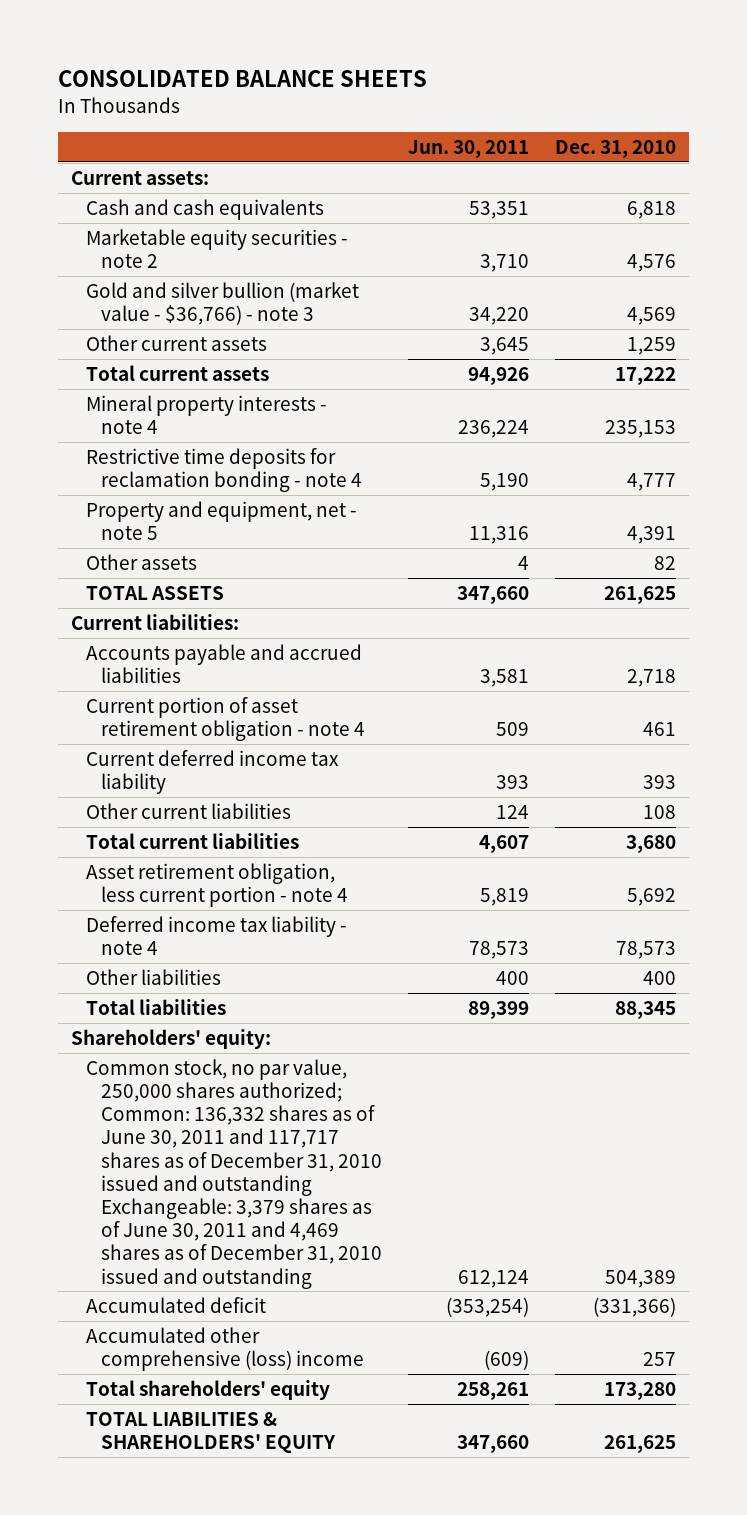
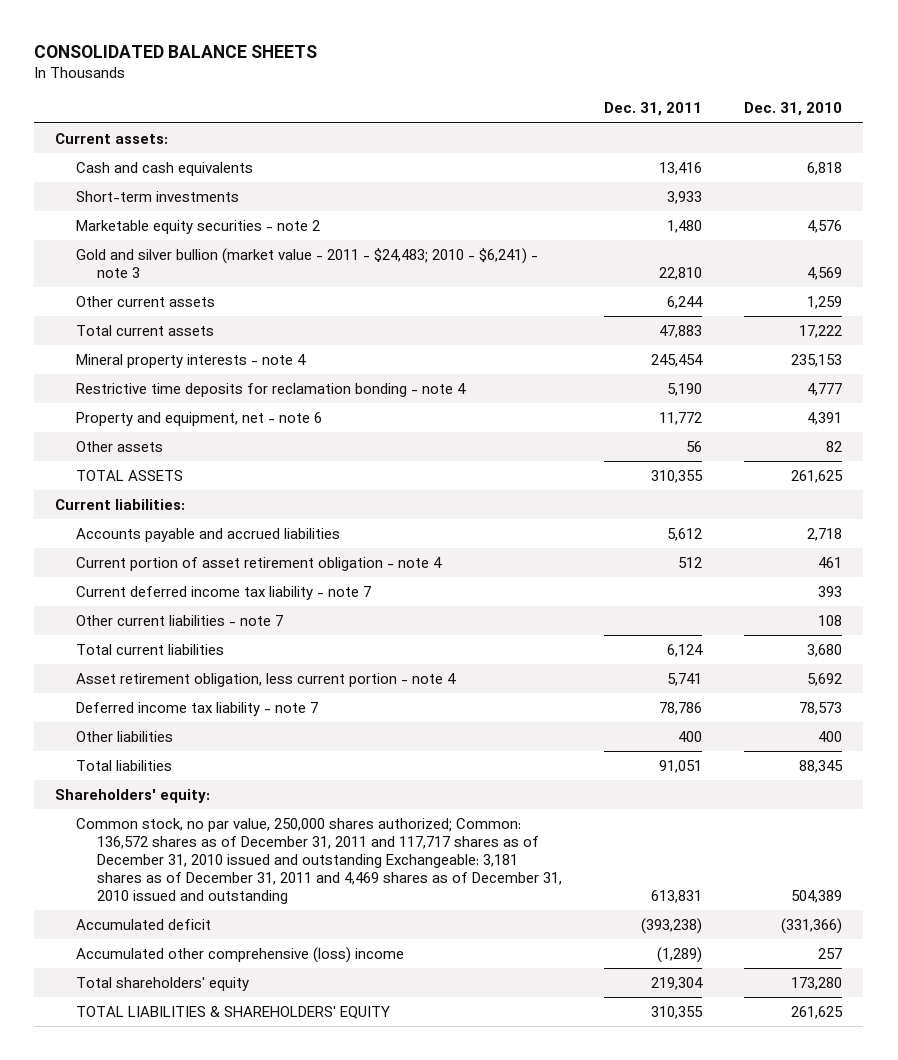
[408,139,530,158] Jun. 30, 2011 -> none
none -> [604,102,703,117] Dec. 31, 2011
none -> [76,191,240,203] Short-term investments
[85,281,359,325] Gold and silver bullion (market value - $36,766) - note 3 -> [76,248,539,279] Gold and silver bullion (market value - 2011 - $24,483; 2010 - $6,241) - note 3
[85,500,357,540] Property and equipment, net - note 5 -> [76,412,323,427] Property and equipment, net - note 6
[85,749,339,794] Current deferred income tax liability -> [76,586,372,601] Current deferred income tax liability - note 7
[85,802,291,819] Other current liabilities -> [76,615,284,627] Other current liabilities - note 7
[85,915,347,955] Deferred income tax liability - note 4 -> [76,702,319,717] Deferred income tax liability - note 7
[85,1058,383,1289] Common stock, no par value, 250,000 shares authorized; Common: 136,332 shares as of June 30, 2011 and 117,717 shares as of December 31, 2010 issued and outstanding Exchangeable: 3,379 shares as of June 30, 2011 and 4,469 shares as of December 31, 2010 issued and outstanding -> [76,818,563,905] Common stock, no par value, 250,000 shares authorized; Common: 136,572 shares as of December 31, 2011 and 117,717 shares as of December 31, 2010 issued and outstanding Exchangeable: 3,181 shares as of December 31, 2011 and 4,469 shares as of December 31, 2010 issued and outstanding

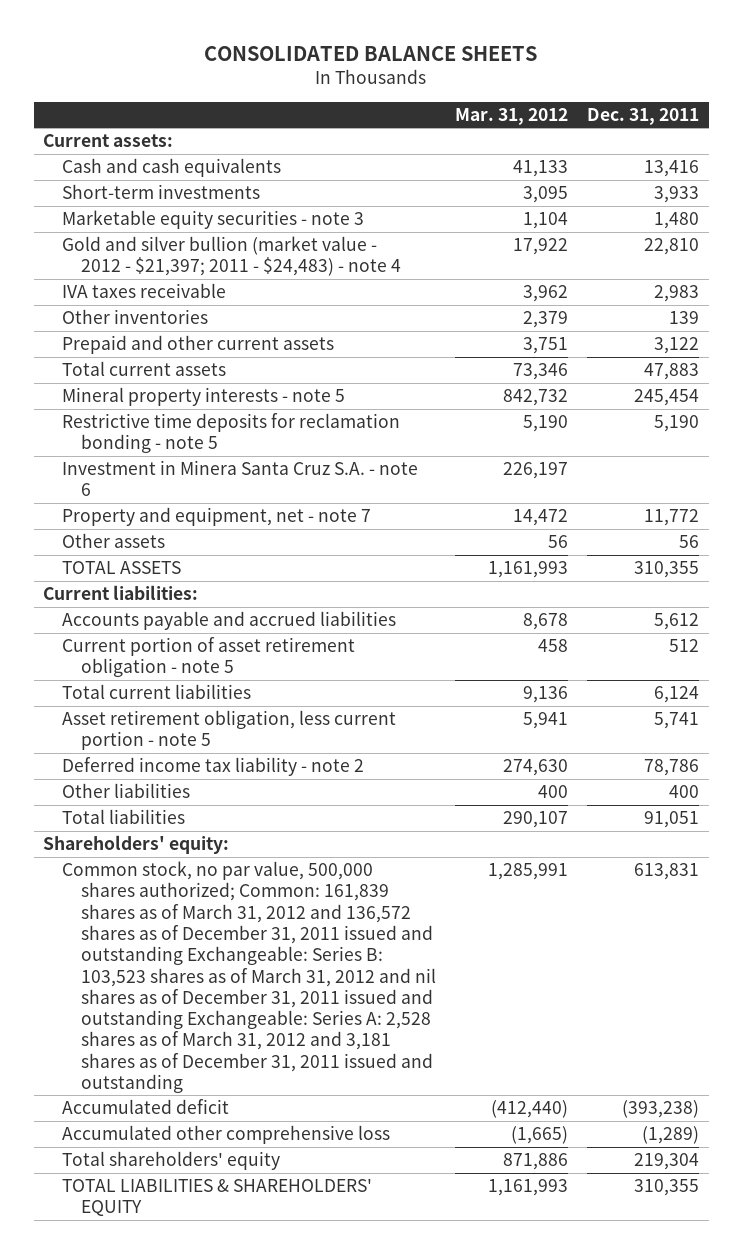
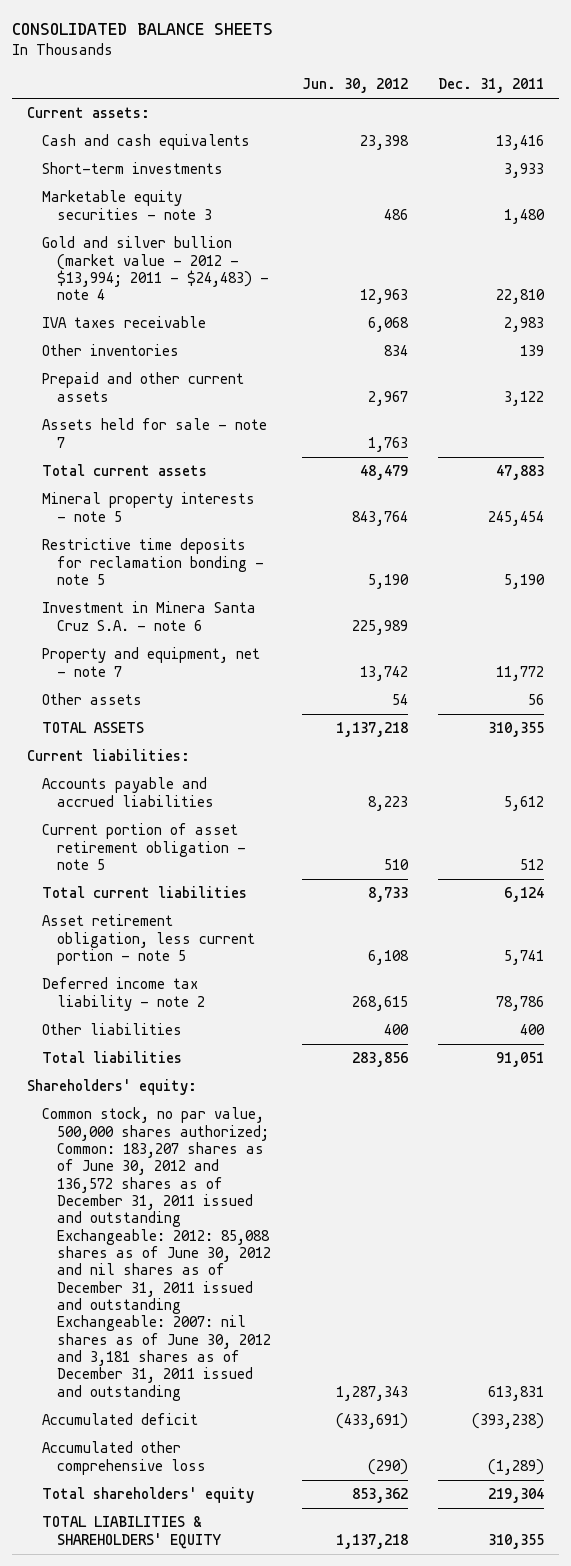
[455,107,569,125] Mar. 31, 2012 -> none
none -> [301,78,408,94] Jun. 30, 2012
[62,236,402,277] Gold and silver bullion (market value - 2012 - $21,397; 2011 - $24,483) - note 4 -> [42,236,270,301] Gold and silver bullion (market value - 2012 - $13,994; 2011 - $24,483) - note 4
none -> [42,418,268,448] Assets held for sale - note 7
[62,861,437,1093] Common stock, no par value, 500,000 shares authorized; Common: 161,839 shares as of March 31, 2012 and 136,572 shares as of December 31, 2011 issued and outstanding Exchangeable: Series B: 103,523 shares as of March 31, 2012 and nil shares as of December 31, 2011 issued and outstanding Exchangeable: Series A: 2,528 shares as of March 31, 2012 and 3,181 shares as of December 31, 2011 issued and outstanding -> [42,1107,272,1401] Common stock, no par value, 500,000 shares authorized; Common: 183,207 shares as of June 30, 2012 and 136,572 shares as of December 31, 2011 issued and outstanding Exchangeable: 2012: 85,088 shares as of June 30, 2012 and nil shares as of December 31, 2011 issued and outstanding Exchangeable: 2007: nil shares as of June 30, 2012 and 3,181 shares as of December 31, 2011 issued and outstanding

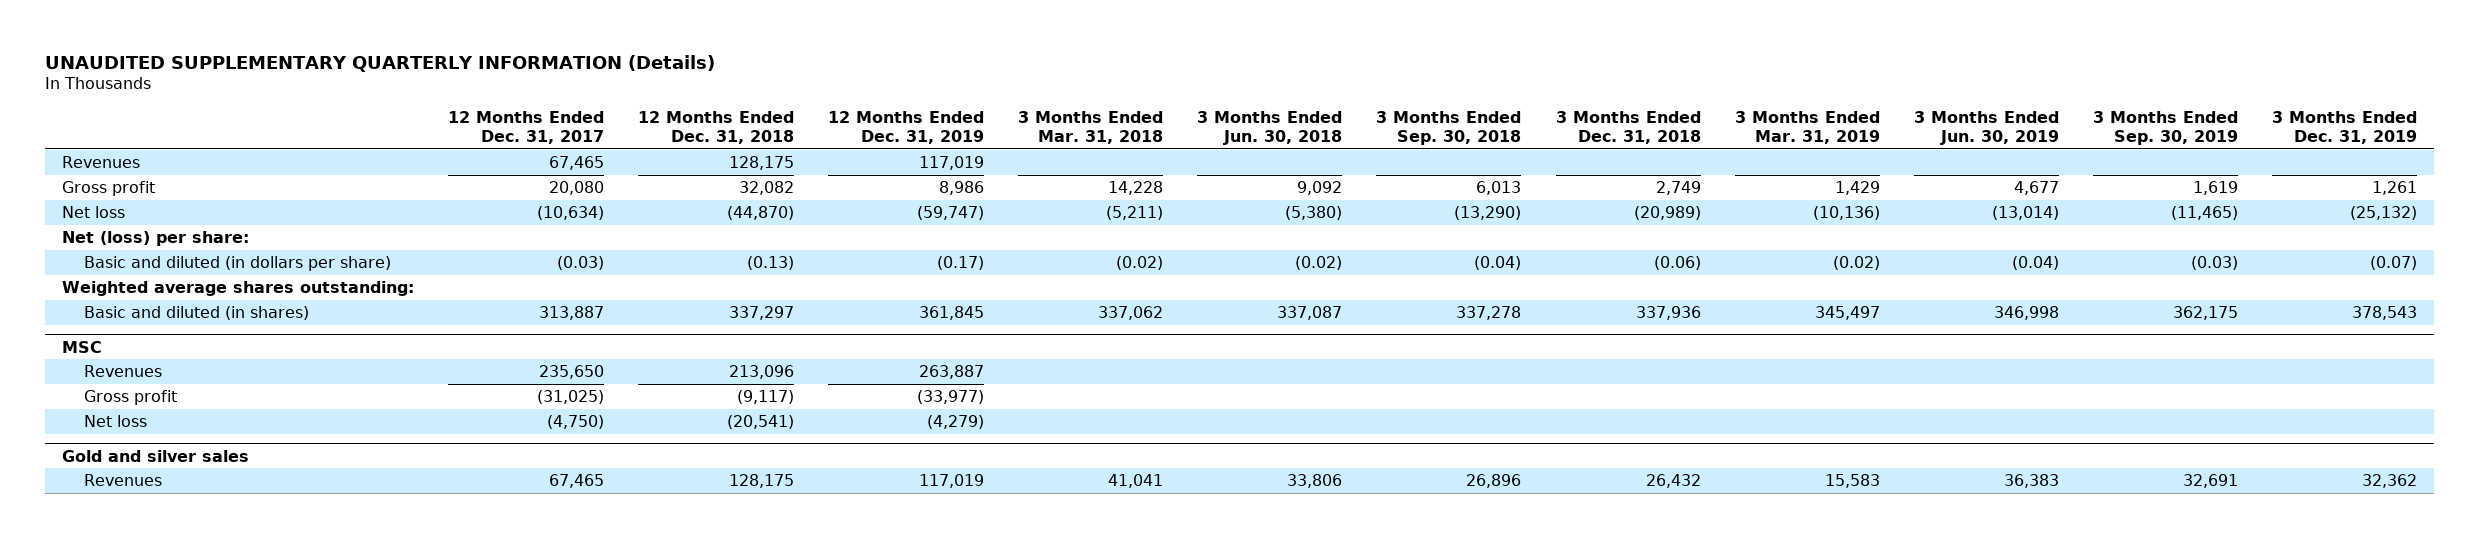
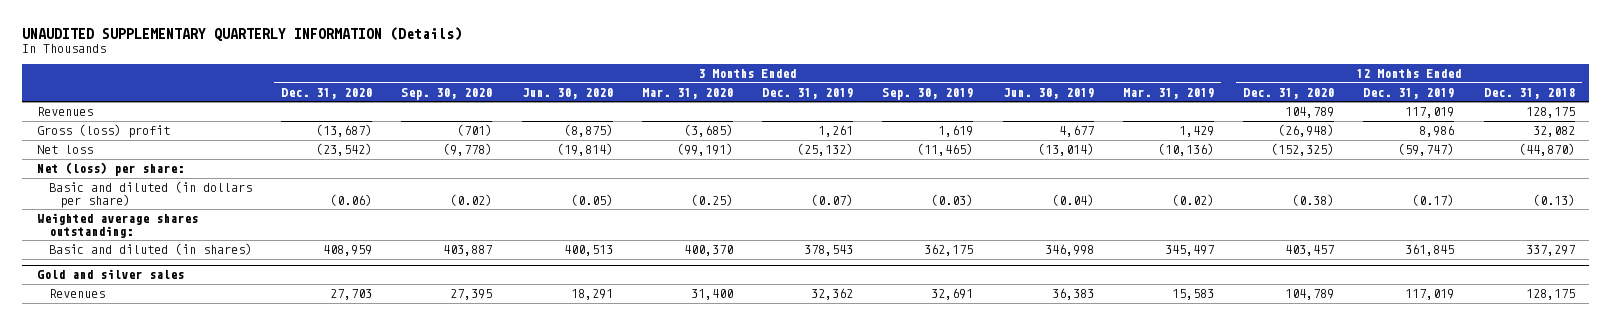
[447,111,604,145] 12 Months Ended Dec. 31, 2017 -> none
[1018,111,1164,145] 3 Months Ended Mar. 31, 2018 -> none
[1197,111,1343,146] 3 Months Ended Jun. 30, 2018 -> none
[1376,111,1522,146] 3 Months Ended Sep. 30, 2018 -> none
[1555,111,1701,145] 3 Months Ended Dec. 31, 2018 -> none
none -> [280,87,372,99] Dec. 31, 2020
none -> [401,87,493,100] Sep. 30, 2020
none -> [521,87,613,99] Jun. 30, 2020
none -> [641,87,733,99] Mar. 31, 2020
none -> [1243,87,1335,99] Dec. 31, 2020
[61,181,155,197] Gross profit -> [37,124,171,139] Gross (loss) profit
[61,340,102,353] MSC -> none
[83,365,162,378] Revenues -> none
[83,390,177,406] Gross profit -> none
[83,415,147,428] Net loss -> none

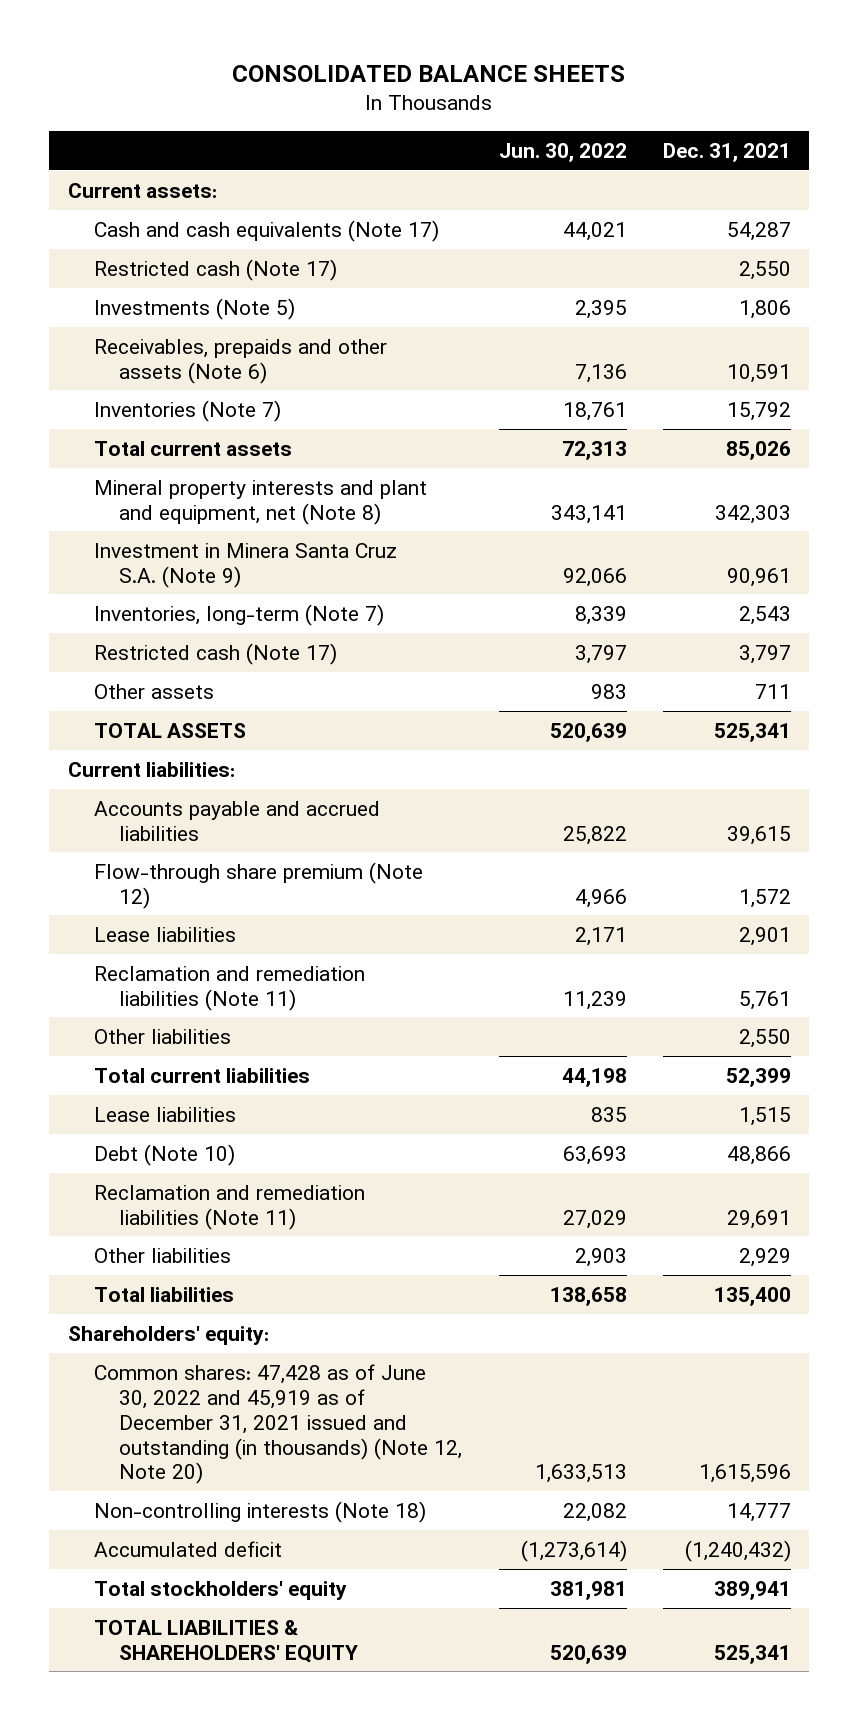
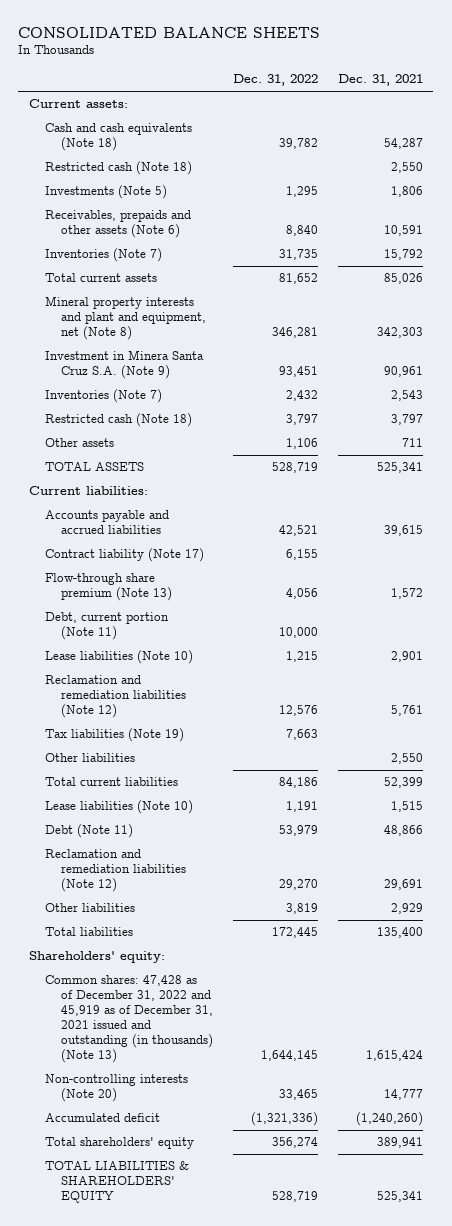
[498,142,627,162] Jun. 30, 2022 -> none
none -> [232,74,318,87] Dec. 31, 2022
[93,219,439,242] Cash and cash equivalents (Note 17) -> [44,123,192,152] Cash and cash equivalents (Note 18)
[93,258,337,281] Restricted cash (Note 17) -> [44,161,192,176] Restricted cash (Note 18)
[93,603,384,626] Inventories, long-term (Note 7) -> [44,389,162,404] Inventories (Note 7)
[93,642,337,665] Restricted cash (Note 17) -> [44,413,192,428] Restricted cash (Note 18)
none -> [44,548,204,563] Contract liability (Note 17)
[93,861,423,909] Flow-through share premium (Note 12) -> [44,573,172,602] Flow-through share premium (Note 13)
none -> [44,612,169,641] Debt, current portion (Note 11)
[93,926,236,942] Lease liabilities -> [44,650,193,665] Lease liabilities (Note 10)
[93,965,365,1011] Reclamation and remediation liabilities (Note 11) -> [44,675,186,719] Reclamation and remediation liabilities (Note 12)
none -> [44,728,184,743] Tax liabilities (Note 19)
[93,1106,236,1122] Lease liabilities -> [44,800,193,815] Lease liabilities (Note 10)
[93,1143,235,1166] Debt (Note 10) -> [44,824,133,839] Debt (Note 11)
[93,1184,365,1230] Reclamation and remediation liabilities (Note 11) -> [44,849,186,893] Reclamation and remediation liabilities (Note 12)
[93,1363,463,1485] Common shares: 47,428 as of June 30, 2022 and 45,919 as of December 31, 2021 issued and outstanding (in thousands) (Note 12, Note 20) -> [44,975,213,1063] Common shares: 47,428 as of December 31, 2022 and 45,919 as of December 31, 2021 issued and outstanding (in thousands) (Note 13)
[698,1464,791,1484] 1,615,596 -> [366,1049,424,1061] 1,615,424
[93,1500,426,1523] Non-controlling interests (Note 18) -> [44,1074,188,1103] Non-controlling interests (Note 20)
[684,1539,791,1562] (1,240,432) -> [356,1112,424,1127] (1,240,260)
[93,1580,347,1600] Total stockholders' equity -> [44,1137,194,1150] Total shareholders' equity

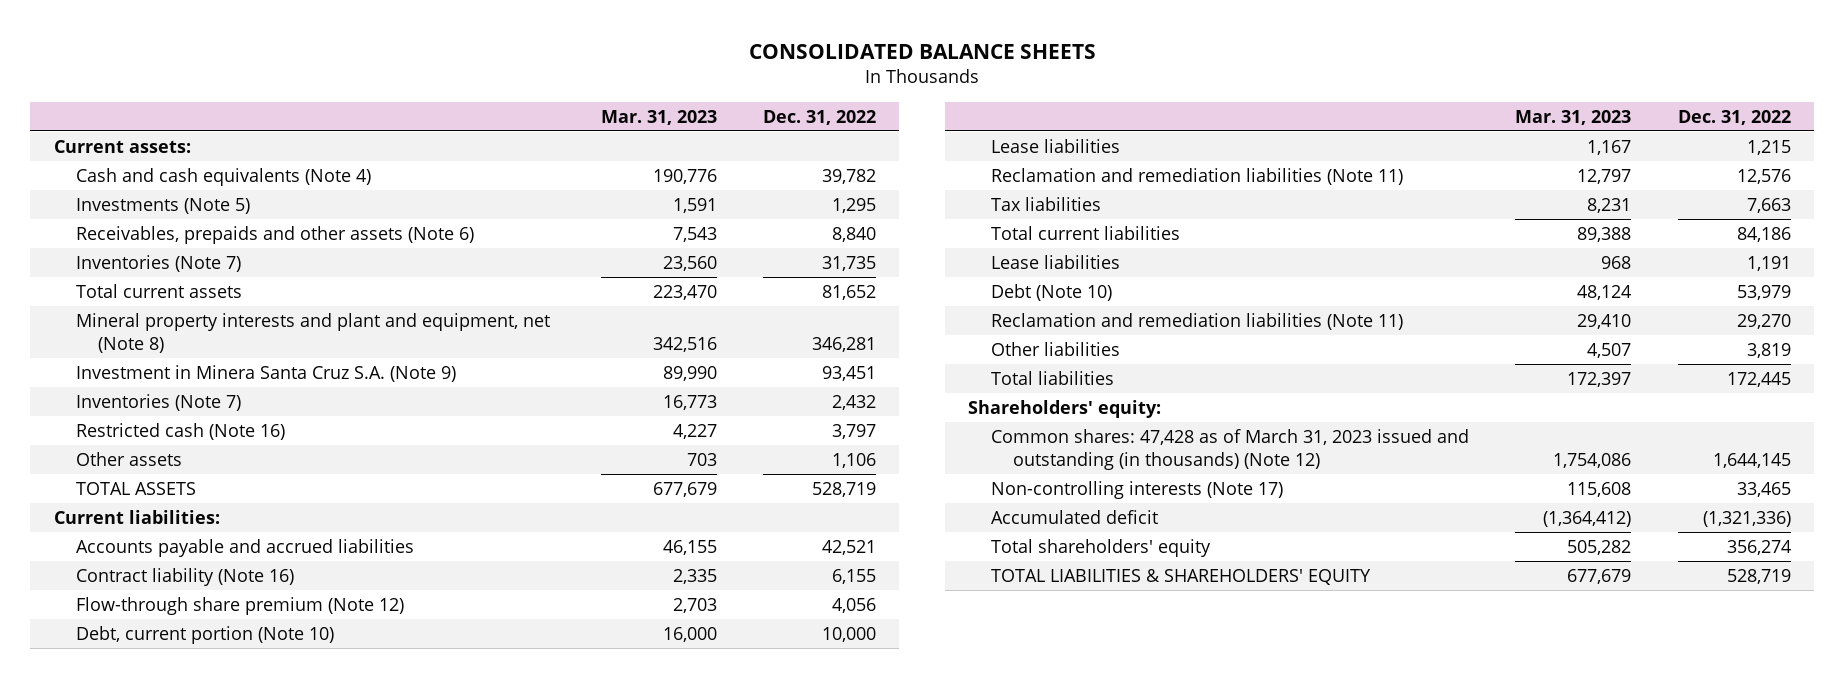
[338,74,424,87] Dec. 31, 2021 -> none
none -> [600,109,717,125] Mar. 31, 2023
[44,161,192,176] Restricted cash (Note 18) -> none
[44,123,192,152] Cash and cash equivalents (Note 18) -> [75,168,371,187] Cash and cash equivalents (Note 4)
[44,413,192,428] Restricted cash (Note 18) -> [75,423,285,441] Restricted cash (Note 16)
[44,753,135,763] Other liabilities -> none
[44,548,204,563] Contract liability (Note 17) -> [75,568,294,587] Contract liability (Note 16)
[44,573,172,602] Flow-through share premium (Note 13) -> [75,597,404,616] Flow-through share premium (Note 12)
[44,612,169,641] Debt, current portion (Note 11) -> [75,626,334,645] Debt, current portion (Note 10)
[44,650,193,665] Lease liabilities (Note 10) -> [990,139,1120,154] Lease liabilities
[44,675,186,719] Reclamation and remediation liabilities (Note 12) -> [990,168,1403,186] Reclamation and remediation liabilities (Note 11)
[44,728,184,743] Tax liabilities (Note 19) -> [990,197,1101,212] Tax liabilities
[44,800,193,815] Lease liabilities (Note 10) -> [990,255,1120,270] Lease liabilities
[44,824,133,839] Debt (Note 11) -> [990,284,1112,302] Debt (Note 10)
[44,849,186,893] Reclamation and remediation liabilities (Note 12) -> [990,313,1403,331] Reclamation and remediation liabilities (Note 11)
[44,975,213,1063] Common shares: 47,428 as of December 31, 2022 and 45,919 as of December 31, 2021 issued and outstanding (in thousands) (Note 13) -> [990,429,1469,470] Common shares: 47,428 as of March 31, 2023 issued and outstanding (in thousands) (Note 12)
[44,1074,188,1103] Non-controlling interests (Note 20) -> [990,481,1283,500] Non-controlling interests (Note 17)

